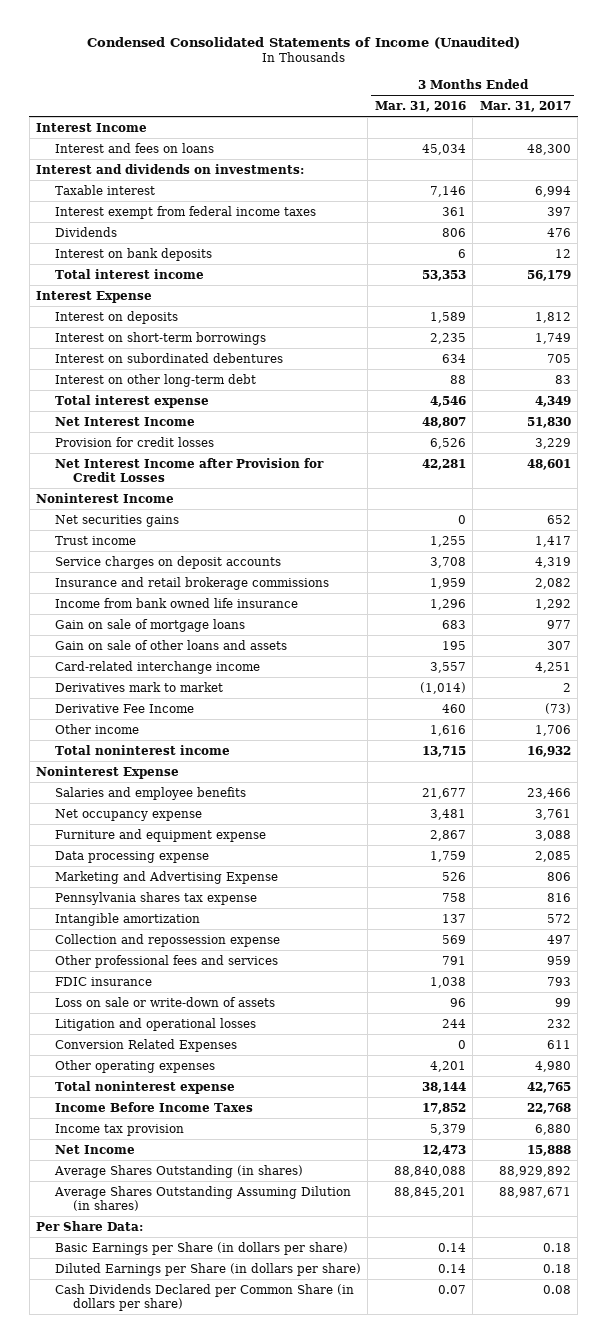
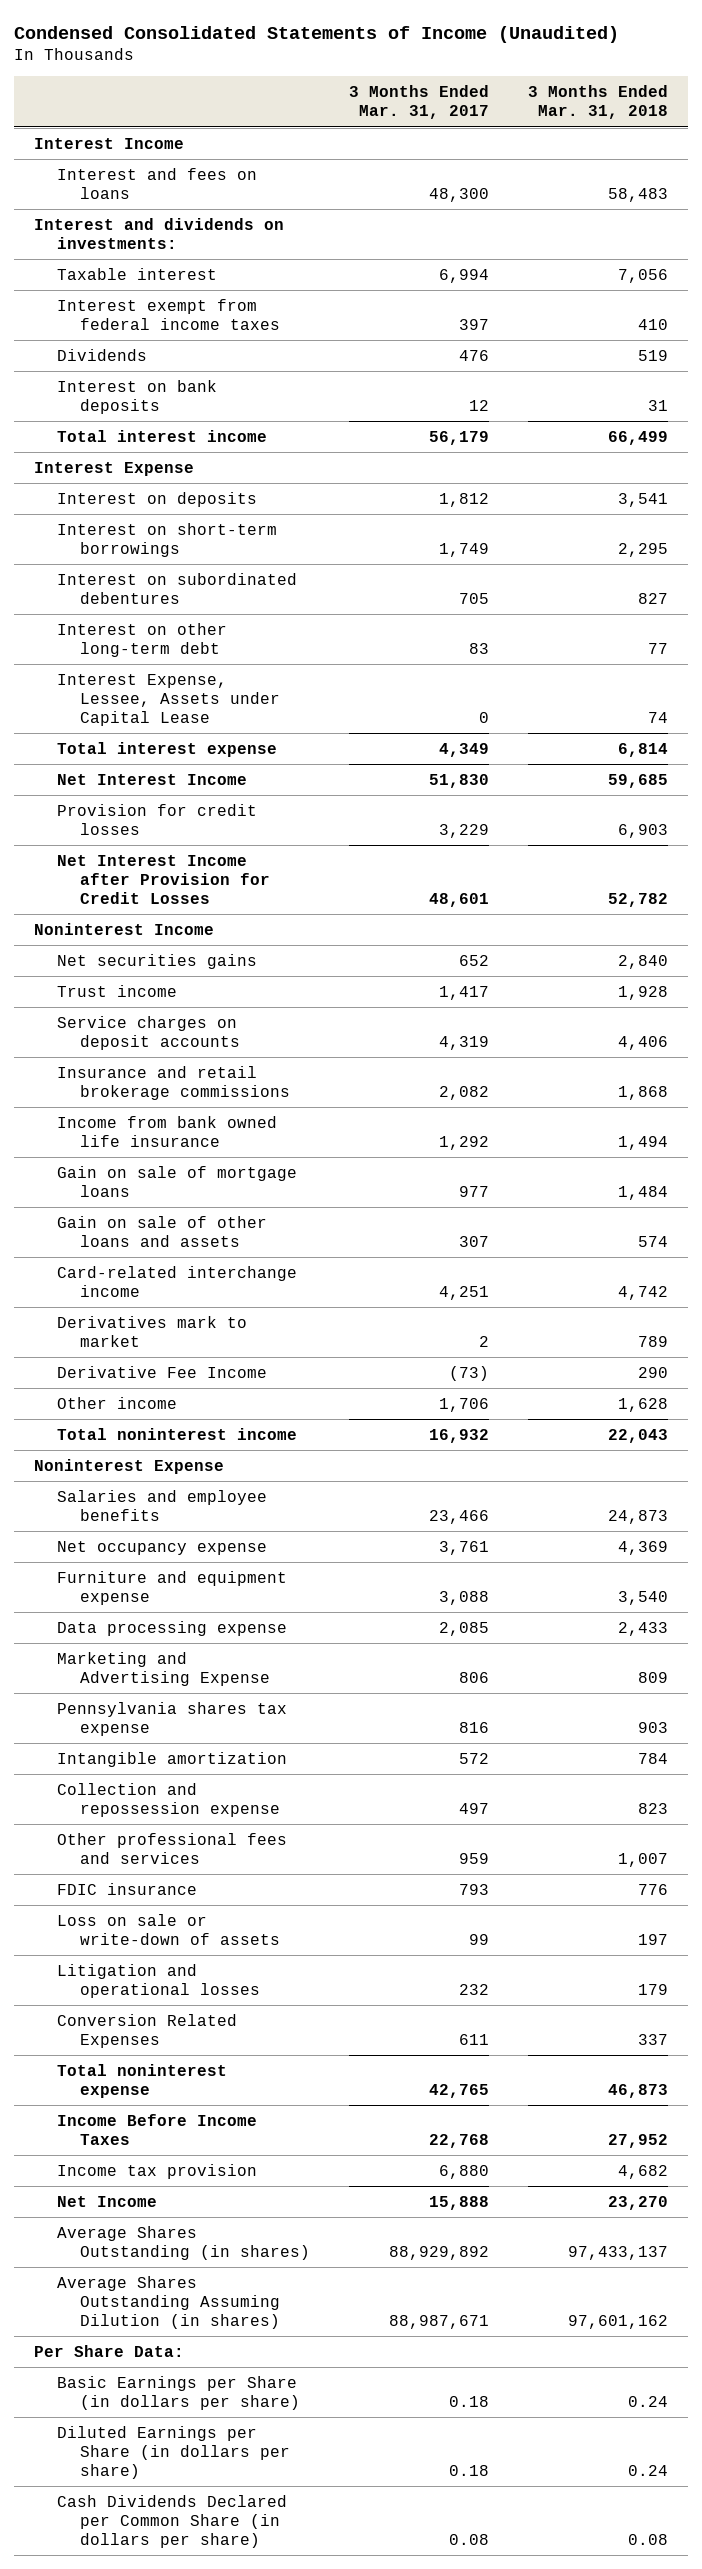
[374,100,466,112] Mar. 31, 2016 -> none
none -> [528,85,669,120] 3 Months Ended Mar. 31, 2018
none -> [56,673,280,727] Interest Expense, Lessee, Assets under Capital Lease
[54,1059,215,1073] Other operating expenses -> none

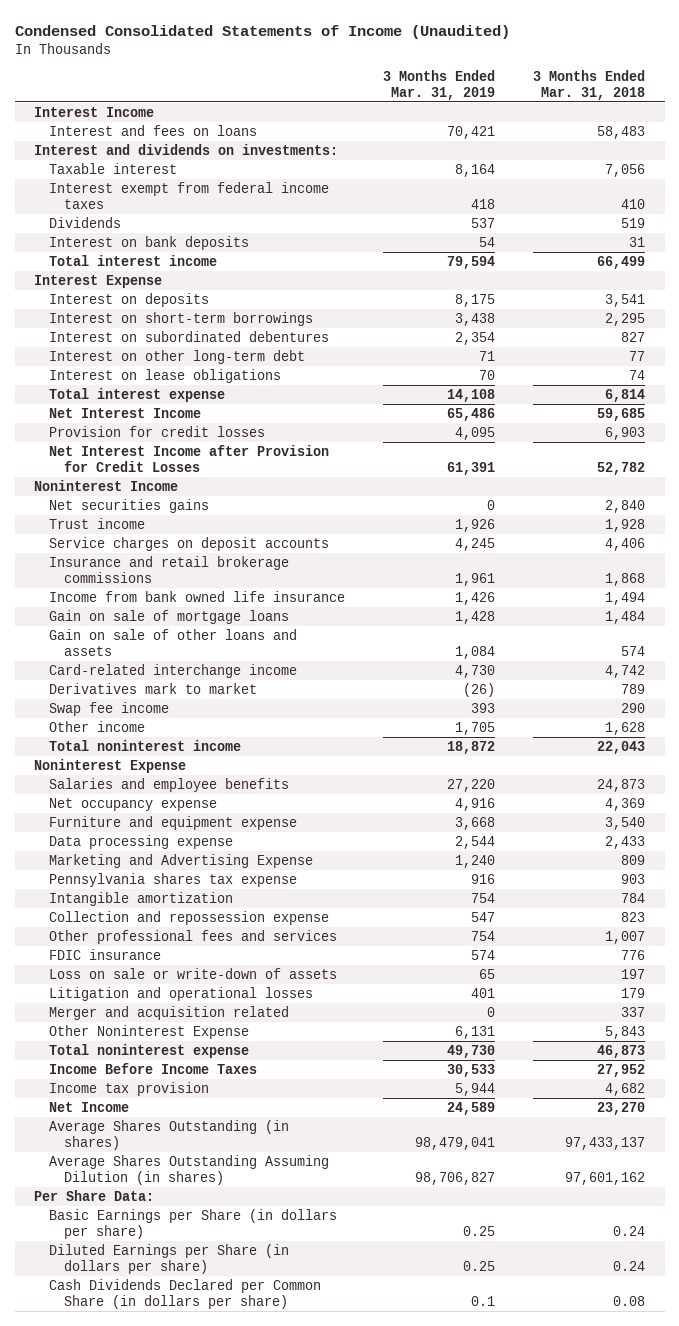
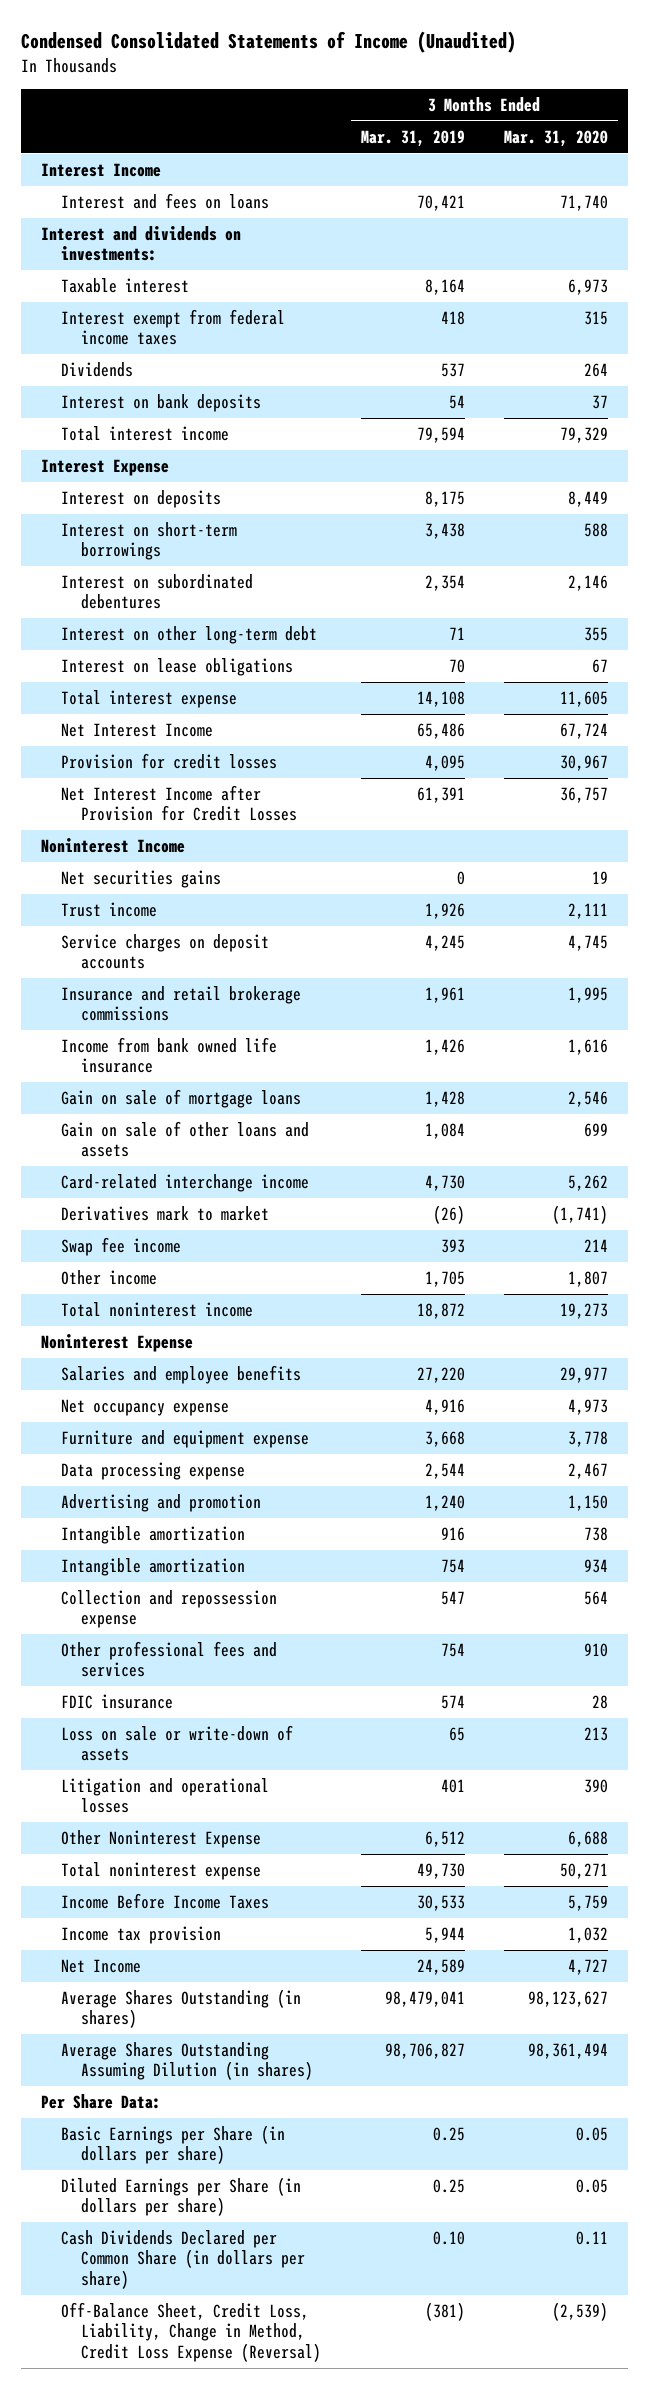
[533,69,646,100] 3 Months Ended Mar. 31, 2018 -> none
none -> [503,129,608,147] Mar. 31, 2020
[49,853,314,868] Marketing and Advertising Expense -> [60,1494,261,1513] Advertising and promotion
[49,872,298,887] Pennsylvania shares tax expense -> [60,1526,245,1545] Intangible amortization
[49,1005,290,1020] Merger and acquisition related -> none
[455,1025,496,1039] 6,131 -> [424,1831,465,1848] 6,512
[471,1295,496,1306] 0.1 -> [432,2231,465,2246] 0.10
none -> [60,2302,322,2362] Off-Balance Sheet, Credit Loss, Liability, Change in Method, Credit Loss Expense (Reversal)

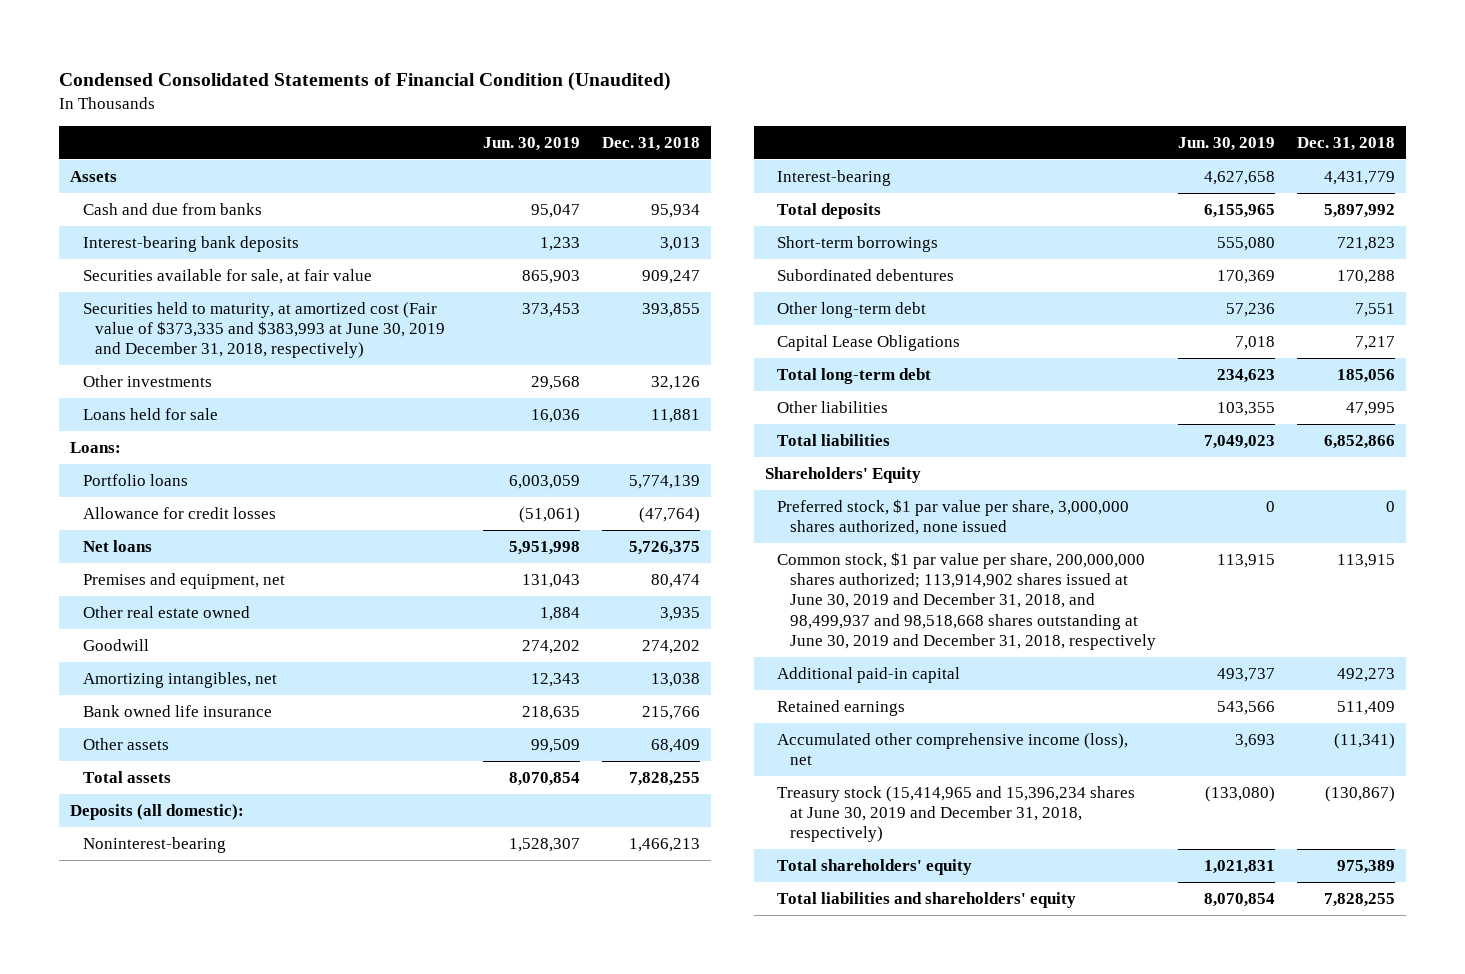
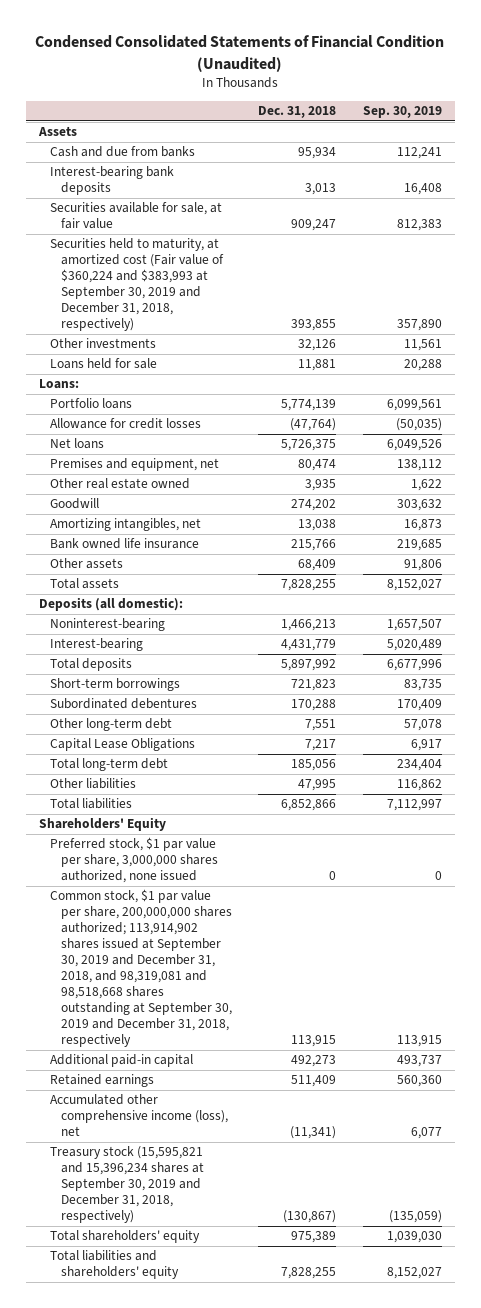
[483,137,581,152] Jun. 30, 2019 -> none
none -> [362,106,442,119] Sep. 30, 2019
[82,301,446,359] Securities held to maturity, at amortized cost (Fair value of $373,335 and $383,993 at June 30, 2019 and December 31, 2018, respectively) -> [50,238,224,332] Securities held to maturity, at amortized cost (Fair value of $360,224 and $383,993 at September 30, 2019 and December 31, 2018, respectively)
[777,551,1156,650] Common stock, $1 par value per share, 200,000,000 shares authorized; 113,914,902 shares issued at June 30, 2019 and December 31, 2018, and 98,499,937 and 98,518,668 shares outstanding at June 30, 2019 and December 31, 2018, respectively -> [50,889,232,1048] Common stock, $1 par value per share, 200,000,000 shares authorized; 113,914,902 shares issued at September 30, 2019 and December 31, 2018, and 98,319,081 and 98,518,668 shares outstanding at September 30, 2019 and December 31, 2018, respectively
[777,785,1136,843] Treasury stock (15,414,965 and 15,396,234 shares at June 30, 2019 and December 31, 2018, respectively) -> [50,1146,204,1224] Treasury stock (15,595,821 and 15,396,234 shares at September 30, 2019 and December 31, 2018, respectively)

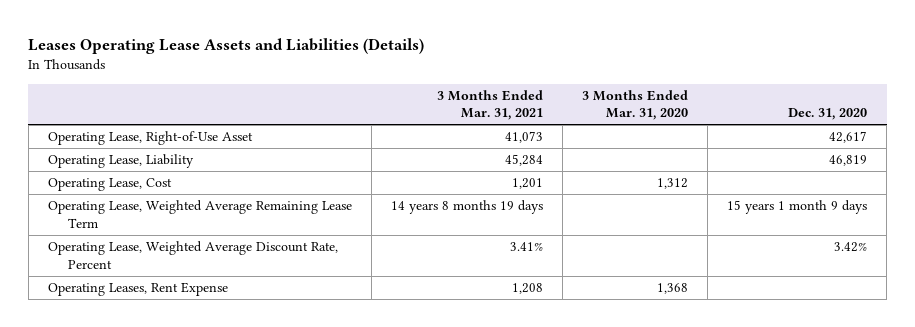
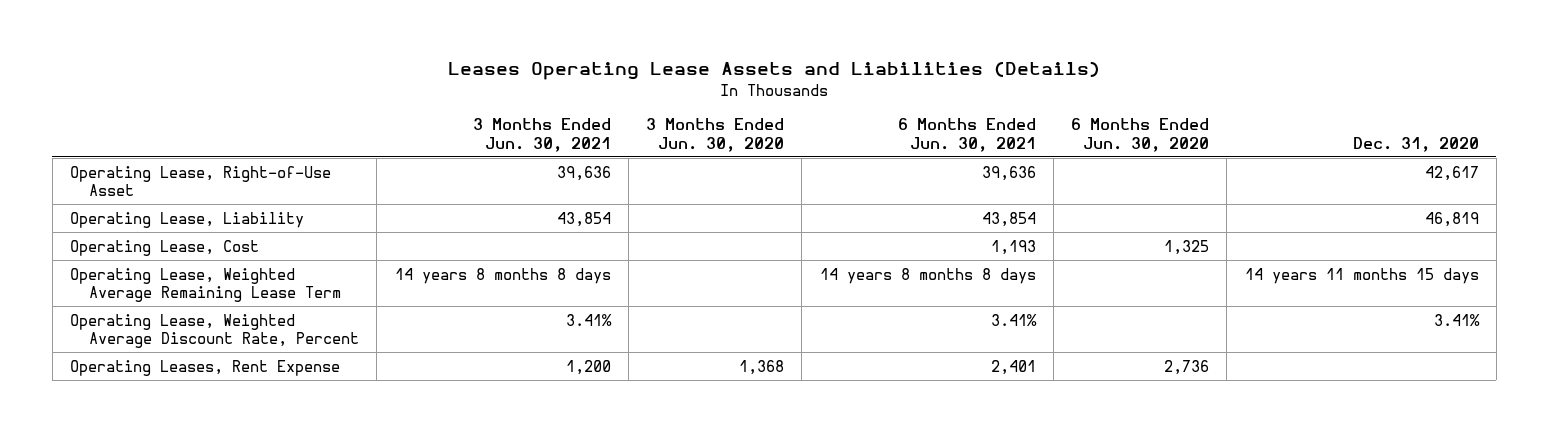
[436,89,543,121] 3 Months Ended Mar. 31, 2021 -> none
[582,89,689,121] 3 Months Ended Mar. 31, 2020 -> none
none -> [472,118,611,152] 3 Months Ended Jun. 30, 2021
none -> [646,118,785,152] 3 Months Ended Jun. 30, 2020
none -> [897,118,1036,152] 6 Months Ended Jun. 30, 2021
none -> [1071,118,1210,152] 6 Months Ended Jun. 30, 2020
[727,200,868,215] 15 years 1 month 9 days -> [1244,267,1479,284] 14 years 11 months 15 days
[834,242,868,253] 3.42% -> [1433,313,1480,326] 3.41%

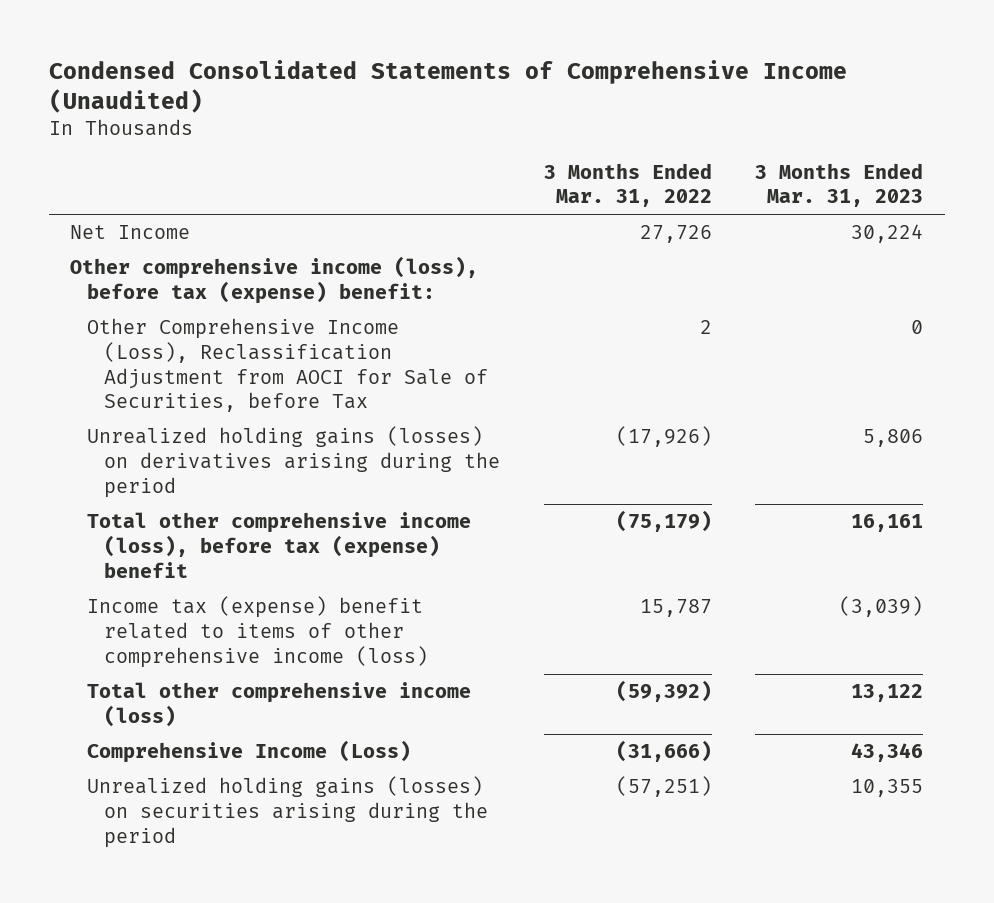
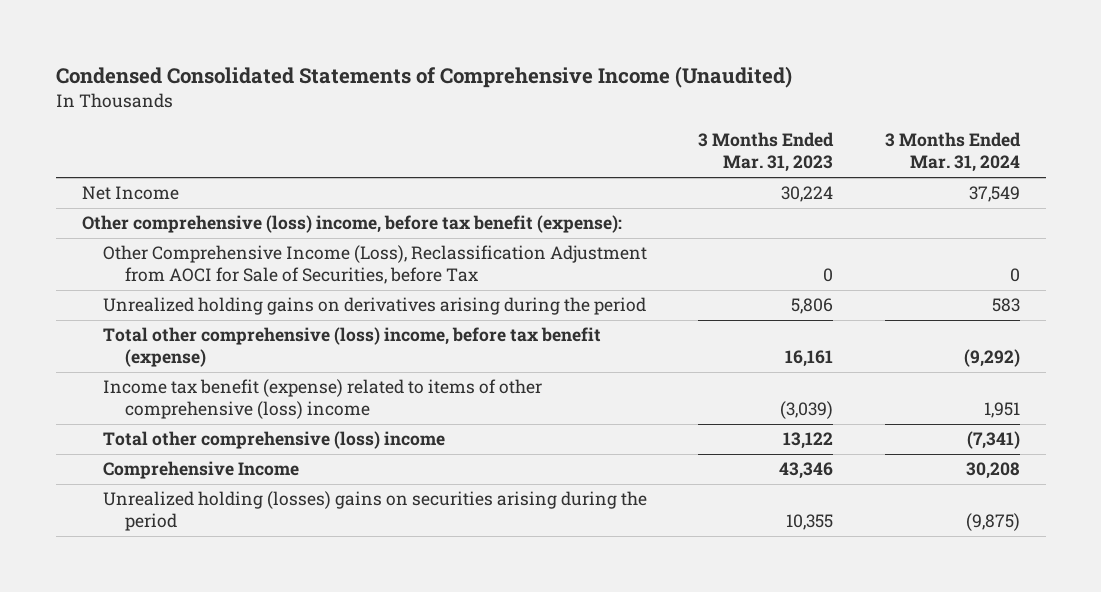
[543,162,712,208] 3 Months Ended Mar. 31, 2022 -> none
none -> [884,132,1021,173] 3 Months Ended Mar. 31, 2024
[70,256,479,305] Other comprehensive income (loss), before tax (expense) benefit: -> [81,215,622,234] Other comprehensive (loss) income, before tax benefit (expense):
[87,426,501,498] Unrealized holding gains (losses) on derivatives arising during the period -> [103,297,647,316] Unrealized holding gains on derivatives arising during the period
[87,512,472,578] Total other comprehensive income (loss), before tax (expense) benefit -> [103,327,602,368] Total other comprehensive (loss) income, before tax benefit (expense)
[87,596,429,668] Income tax (expense) benefit related to items of other comprehensive income (loss) -> [103,379,543,420] Income tax benefit (expense) related to items of other comprehensive (loss) income
[87,682,472,728] Total other comprehensive income (loss) -> [103,431,446,450] Total other comprehensive (loss) income
[87,740,412,764] Comprehensive Income (Loss) -> [103,461,300,480] Comprehensive Income
[87,776,489,848] Unrealized holding gains (losses) on securities arising during the period -> [103,491,648,532] Unrealized holding (losses) gains on securities arising during the period

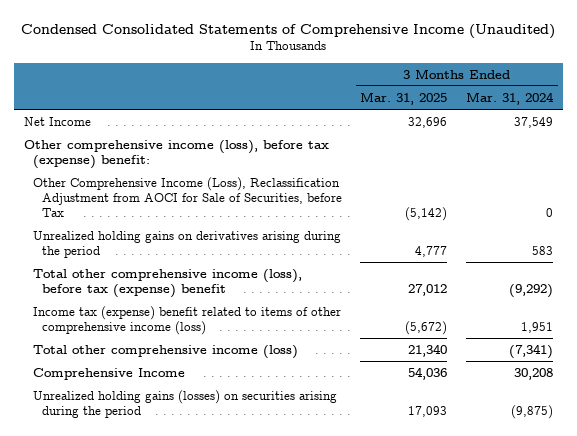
[698,132,835,173] 3 Months Ended Mar. 31, 2023 -> none
none -> [360,91,448,105] Mar. 31, 2025
[81,215,622,234] Other comprehensive (loss) income, before tax benefit (expense): -> [23,139,329,169] Other comprehensive income (loss), before tax (expense) benefit:
[103,327,602,368] Total other comprehensive (loss) income, before tax benefit (expense) -> [32,268,302,298] Total other comprehensive income (loss), before tax (expense) benefit
[103,379,543,420] Income tax benefit (expense) related to items of other comprehensive (loss) income -> [32,305,341,335] Income tax (expense) benefit related to items of other comprehensive income (loss)
[103,431,446,450] Total other comprehensive (loss) income -> [32,344,298,359] Total other comprehensive income (loss)
[103,491,648,532] Unrealized holding (losses) gains on securities arising during the period -> [32,389,337,418] Unrealized holding gains (losses) on securities arising during the period

